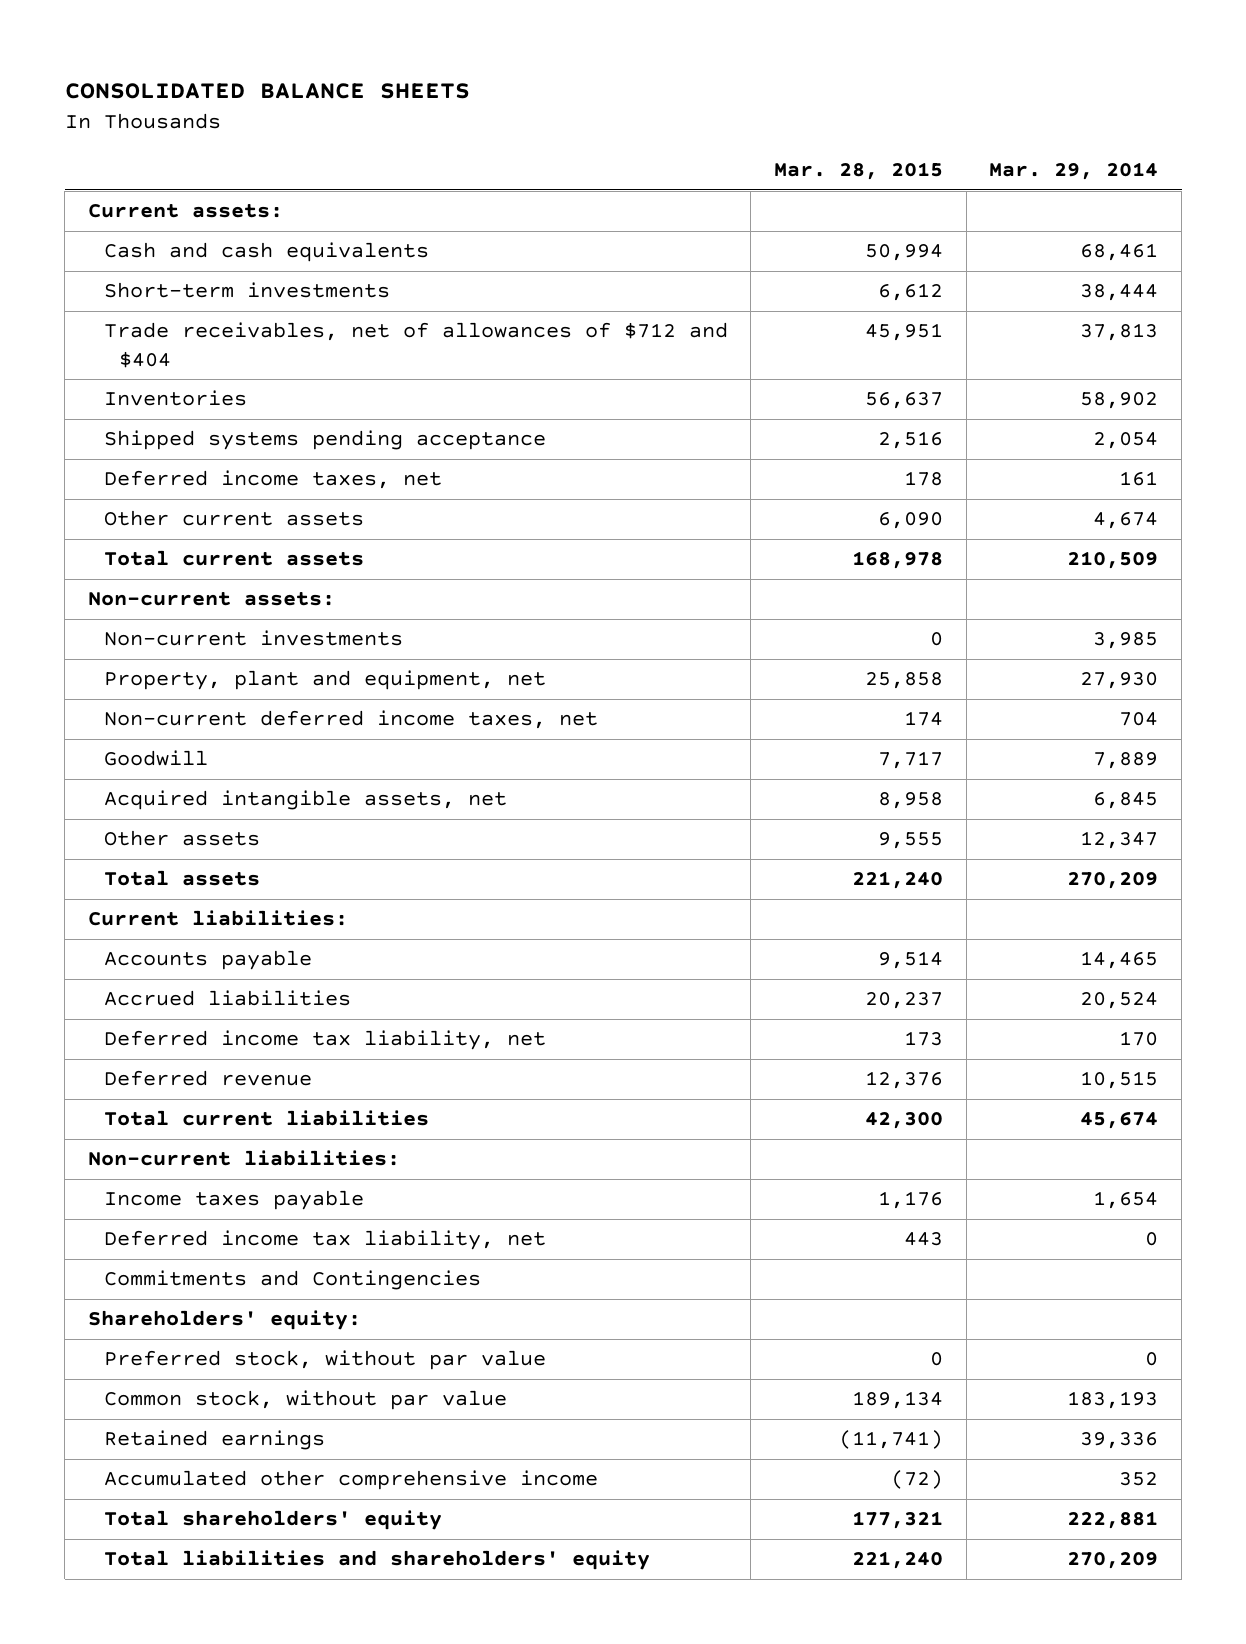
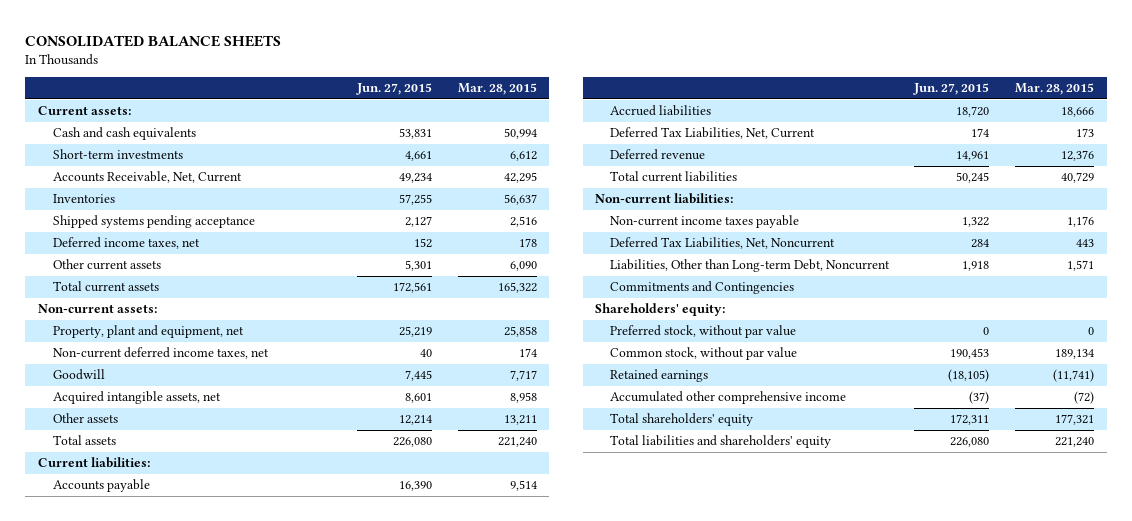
[989,161,1159,180] Mar. 29, 2014 -> none
none -> [356,83,433,96] Jun. 27, 2015
[103,322,728,368] Trade receivables, net of allowances of $712 and $404 -> none
none -> [52,171,242,184] Accounts Receivable, Net, Current
[852,551,944,570] 168,978 -> [497,282,537,294] 165,322
[103,630,403,647] Non-current investments -> none
[878,832,944,850] 9,555 -> [503,415,537,426] 13,211
[865,992,944,1010] 20,237 -> [1060,107,1094,118] 18,666
[103,1030,546,1051] Deferred income tax liability, net -> [609,127,815,140] Deferred Tax Liabilities, Net, Current
[865,1112,944,1130] 42,300 -> [1060,172,1094,184] 40,729
[103,1190,364,1211] Income taxes payable -> [609,215,799,229] Non-current income taxes payable
[103,1230,546,1251] Deferred income tax liability, net -> [609,237,835,250] Deferred Tax Liabilities, Net, Noncurrent
none -> [609,259,890,273] Liabilities, Other than Long-term Debt, Noncurrent

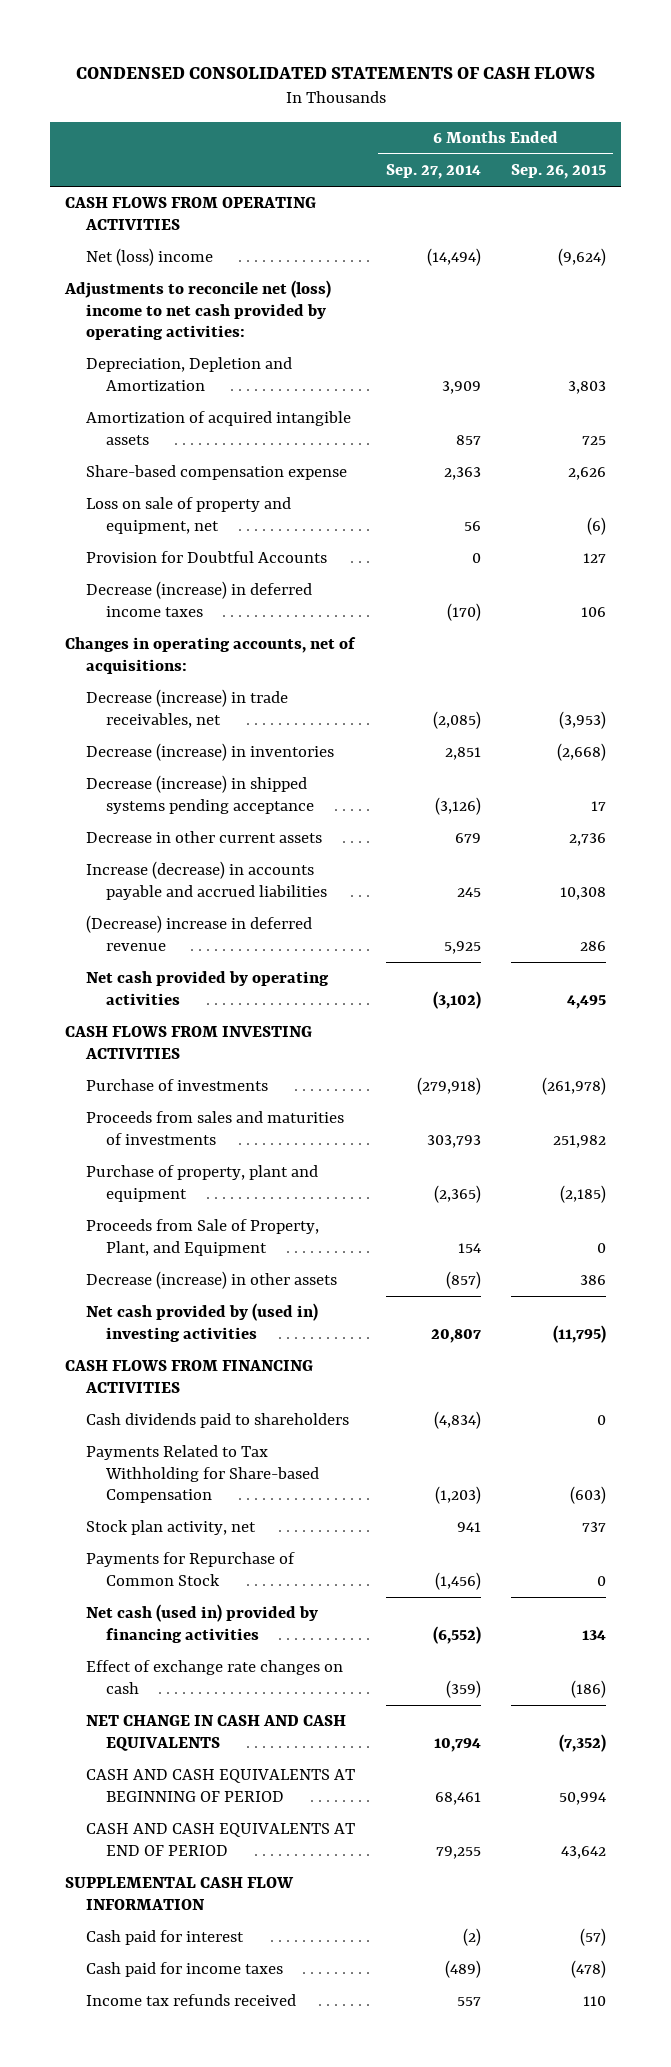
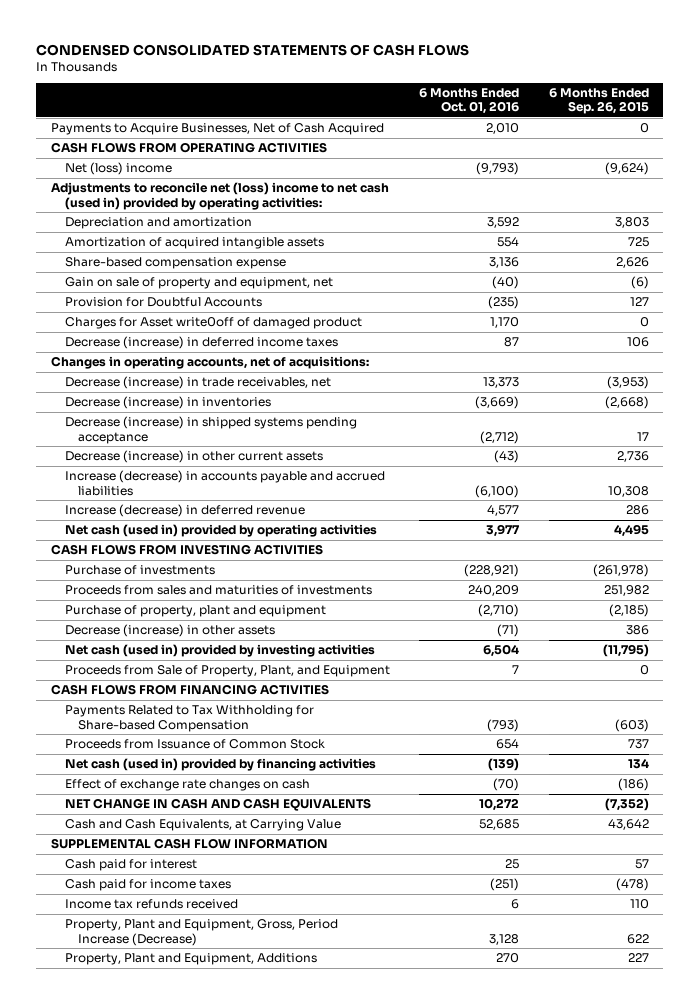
[385,164,481,180] Sep. 27, 2014 -> none
none -> [419,87,520,115] 6 Months Ended Oct. 01, 2016
none -> [51,123,385,136] Payments to Acquire Businesses, Net of Cash Acquired
[64,280,332,341] Adjustments to reconcile net (loss) income to net cash provided by operating activities: -> [51,182,390,210] Adjustments to reconcile net (loss) income to net cash (used in) provided by operating activities:
[85,357,292,391] Depreciation, Depletion and Amortization -> [64,217,252,230] Depreciation and amortization
[85,497,291,534] Loss on sale of property and equipment, net -> [64,277,333,290] Gain on sale of property and equipment, net
none -> [64,317,362,330] Charges for Asset write0off of damaged product
[85,831,322,844] Decrease in other current assets -> [64,450,323,464] Decrease (increase) in other current assets
[85,915,312,951] (Decrease) increase in deferred revenue -> [64,504,305,518] Increase (decrease) in deferred revenue
[85,971,329,1005] Net cash provided by operating activities -> [64,524,377,538] Net cash (used in) provided by operating activities
[85,1303,318,1342] Net cash provided by (used in) investing activities -> [64,644,375,658] Net cash (used in) provided by investing activities
[85,1219,319,1256] Proceeds from Sale of Property, Plant, and Equipment -> [64,665,390,678] Proceeds from Sale of Property, Plant, and Equipment
[85,1413,349,1429] Cash dividends paid to shareholders -> none
[85,1552,295,1586] Payments for Repurchase of Common Stock -> none
[85,1520,256,1536] Stock plan activity, net -> [64,739,325,750] Proceeds from Issuance of Common Stock
[85,1823,355,1856] CASH AND CASH EQUIVALENTS AT END OF PERIOD -> none
[85,1769,355,1802] CASH AND CASH EQUIVALENTS AT BEGINNING OF PERIOD -> [64,819,341,832] Cash and Cash Equivalents, at Carrying Value
[558,1791,606,1805] 50,994 -> [607,819,649,831] 43,642
[579,1928,606,1947] (57) -> [634,859,649,870] 57
none -> [64,919,338,946] Property, Plant and Equipment, Gross, Period Increase (Decrease)
none -> [64,953,317,966] Property, Plant and Equipment, Additions

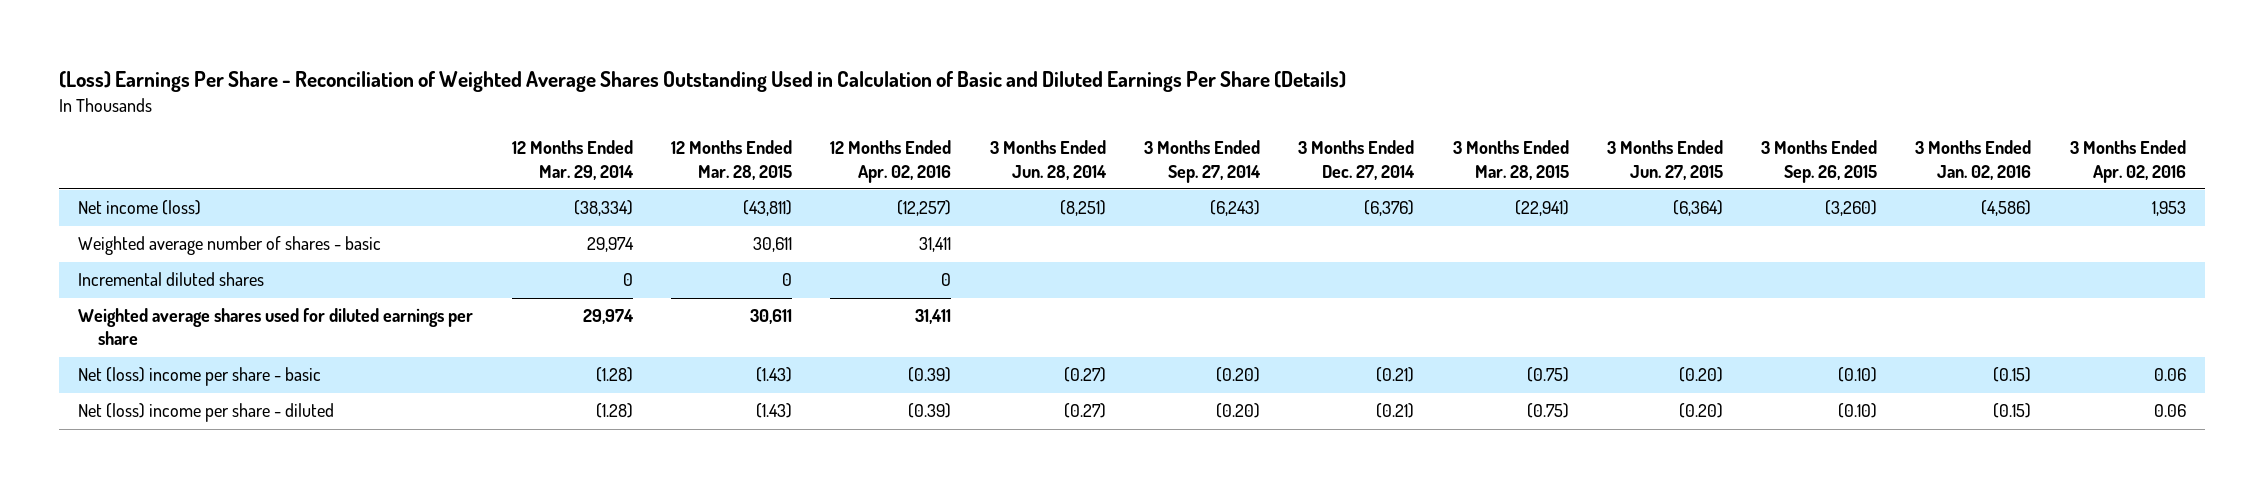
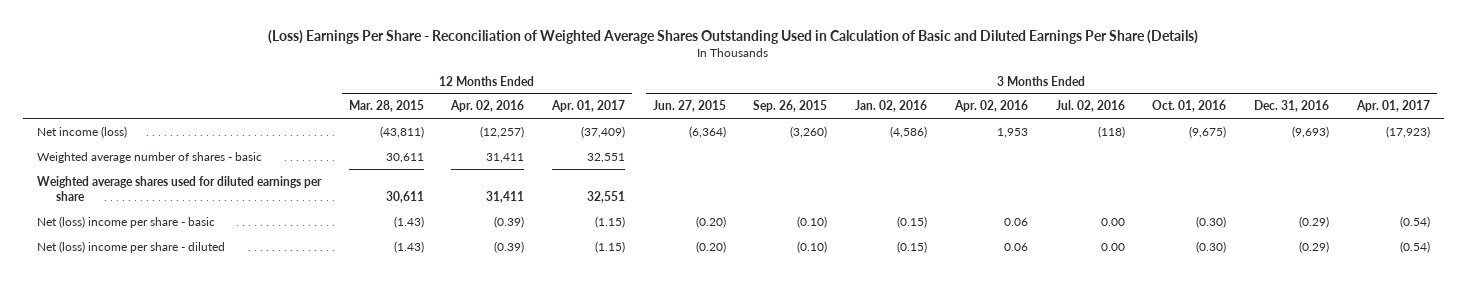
[511,140,634,180] 12 Months Ended Mar. 29, 2014 -> none
[989,140,1107,180] 3 Months Ended Jun. 28, 2014 -> none
[1143,140,1261,183] 3 Months Ended Sep. 27, 2014 -> none
[1298,140,1416,180] 3 Months Ended Dec. 27, 2014 -> none
[1452,140,1569,180] 3 Months Ended Mar. 28, 2015 -> none
none -> [550,100,625,113] Apr. 01, 2017
none -> [1055,100,1125,113] Jul. 02, 2016
none -> [1152,100,1227,113] Oct. 01, 2016
none -> [1253,100,1329,113] Dec. 31, 2016
none -> [1355,100,1430,113] Apr. 01, 2017
[78,272,265,287] Incremental diluted shares -> none

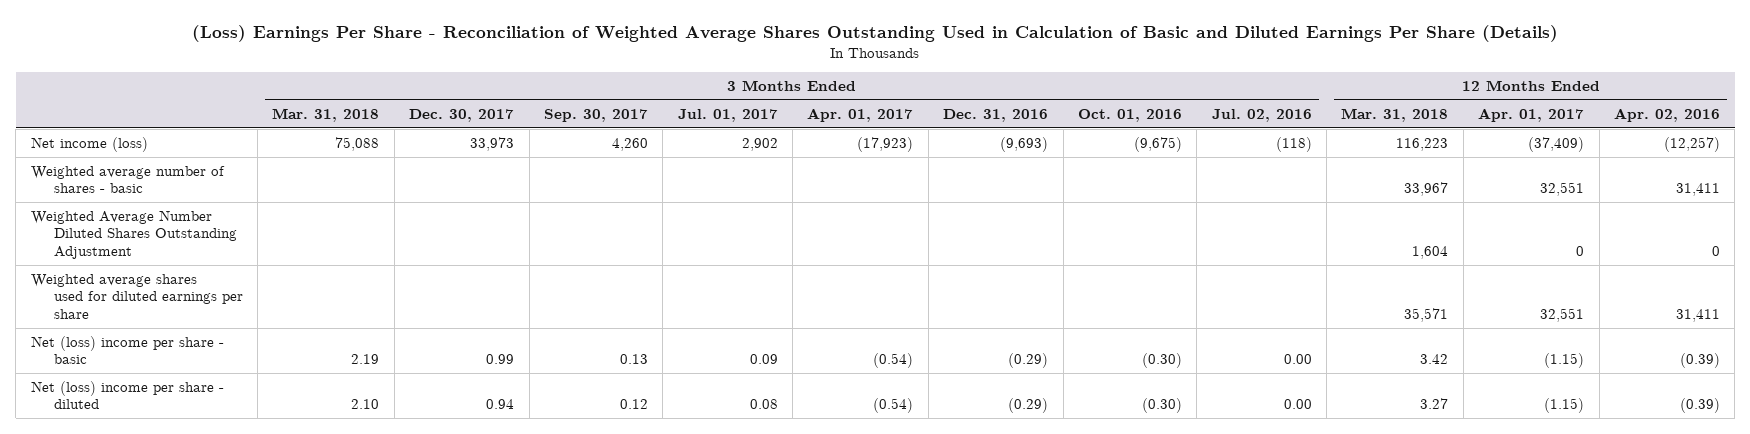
[348,100,424,113] Mar. 28, 2015 -> none
[652,100,726,113] Jun. 27, 2015 -> none
[753,100,828,113] Sep. 26, 2015 -> none
[855,100,928,113] Jan. 02, 2016 -> none
[953,100,1028,113] Apr. 02, 2016 -> none
none -> [272,107,380,122] Mar. 31, 2018
none -> [409,108,515,122] Dec. 30, 2017
none -> [543,108,648,122] Sep. 30, 2017
none -> [677,108,778,122] Jul. 01, 2017
none -> [1341,107,1449,122] Mar. 31, 2018
none -> [30,209,237,259] Weighted Average Number Diluted Shares Outstanding Adjustment

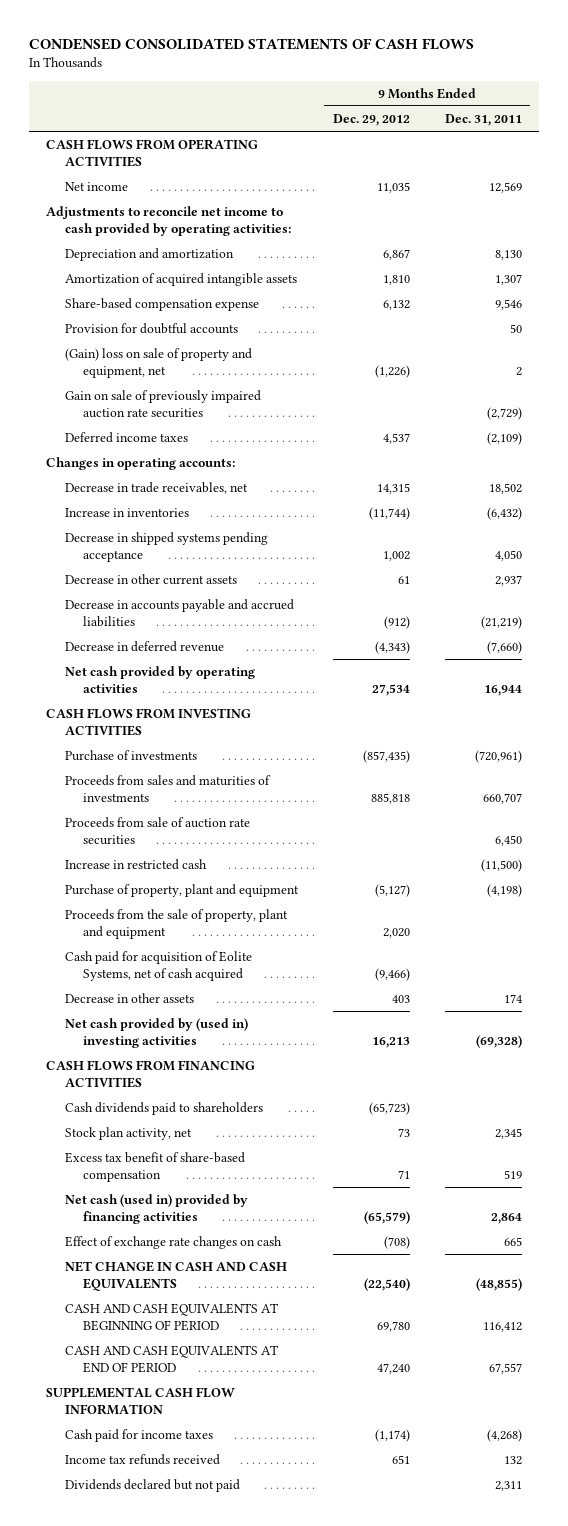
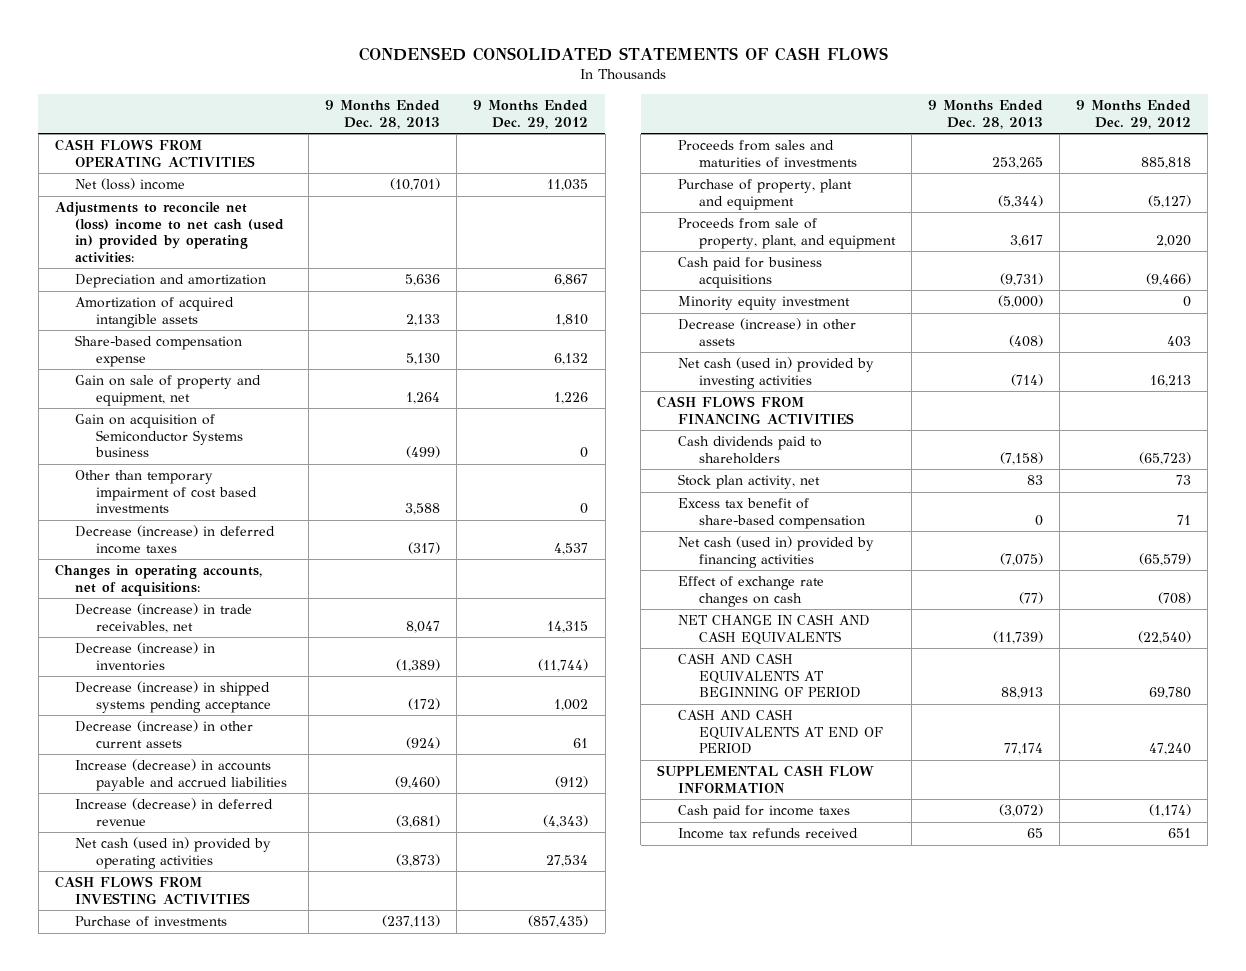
[444,113,522,126] Dec. 31, 2011 -> none
none -> [325,100,441,129] 9 Months Ended Dec. 28, 2013
[64,181,128,191] Net income -> [75,178,186,191] Net (loss) income
[46,205,291,236] Adjustments to reconcile net income to cash provided by operating activities: -> [54,202,285,263] Adjustments to reconcile net (loss) income to net cash (used in) provided by operating activities:
[64,322,238,334] Provision for doubtful accounts -> none
[64,389,261,418] Gain on sale of previously impaired auction rate securities -> none
[64,347,252,378] (Gain) loss on sale of property and equipment, net -> [75,375,262,406] Gain on sale of property and equipment, net
[374,364,410,378] (1,226) -> [554,391,589,404] 1,226
none -> [75,414,243,458] Gain on acquisition of Semiconductor Systems business
none -> [75,470,257,514] Other than temporary impairment of cost based investments
[64,431,188,443] Deferred income taxes -> [75,525,276,554] Decrease (increase) in deferred income taxes
[46,456,236,470] Changes in operating accounts: -> [54,564,262,596] Changes in operating accounts, net of acquisitions:
[64,481,248,494] Decrease in trade receivables, net -> [75,603,253,633] Decrease (increase) in trade receivables, net
[64,507,189,517] Increase in inventories -> [75,642,216,671] Decrease (increase) in inventories
[64,531,268,562] Decrease in shipped systems pending acceptance -> [75,681,271,713] Decrease (increase) in shipped systems pending acceptance
[64,573,237,585] Decrease in other current assets -> [75,720,254,748] Decrease (increase) in other current assets
[64,598,294,627] Decrease in accounts payable and accrued liabilities -> [75,759,287,791] Increase (decrease) in accounts payable and accrued liabilities
[64,640,224,652] Decrease in deferred revenue -> [75,798,274,826] Increase (decrease) in deferred revenue
[64,665,255,693] Net cash provided by operating activities -> [75,837,272,869] Net cash (used in) provided by operating activities
[64,816,250,845] Proceeds from sale of auction rate securities -> none
[64,858,207,870] Increase in restricted cash -> none
[64,908,288,939] Proceeds from the sale of property, plant and equipment -> [677,218,896,249] Proceeds from sale of property, plant, and equipment
[64,950,252,981] Cash paid for acquisition of Eolite Systems, net of cash acquired -> [677,257,822,288] Cash paid for business acquisitions
none -> [677,296,850,311] Minority equity investment
[64,992,194,1003] Decrease in other assets -> [677,318,856,346] Decrease (increase) in other assets
[64,1017,248,1048] Net cash provided by (used in) investing activities -> [677,357,874,389] Net cash (used in) provided by investing activities
[64,1478,240,1492] Dividends declared but not paid -> none

